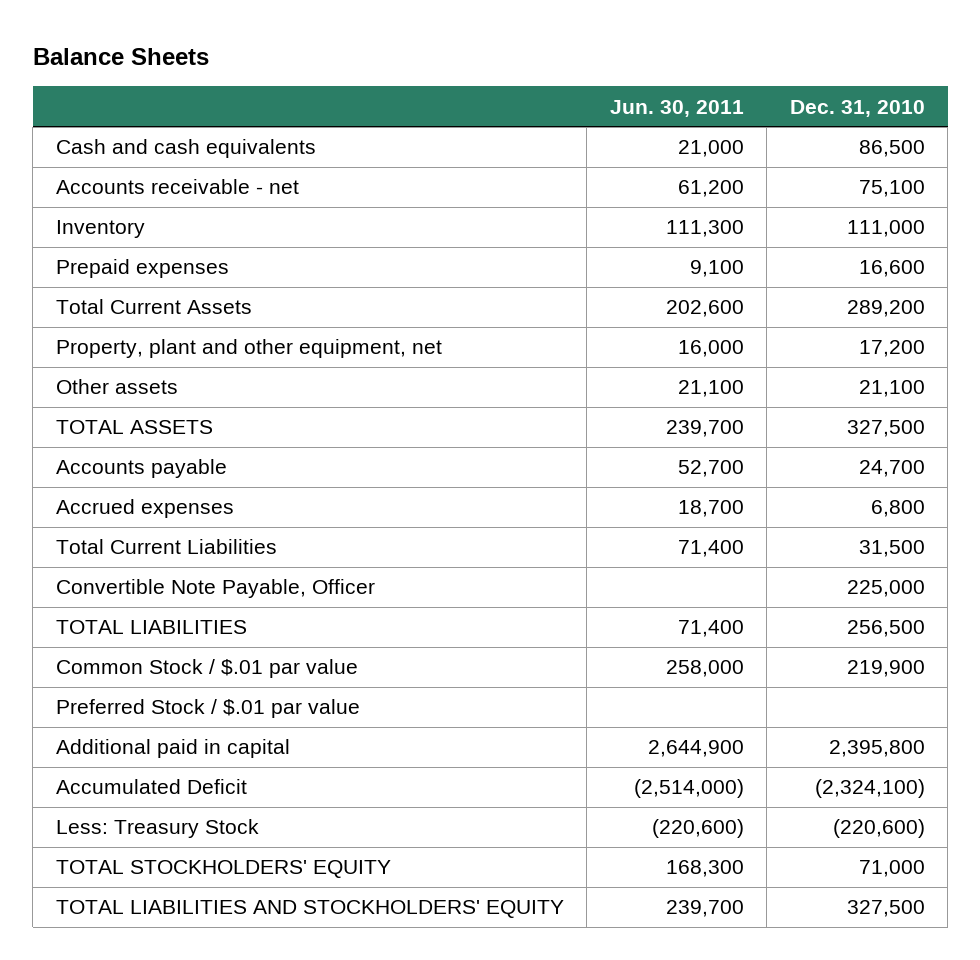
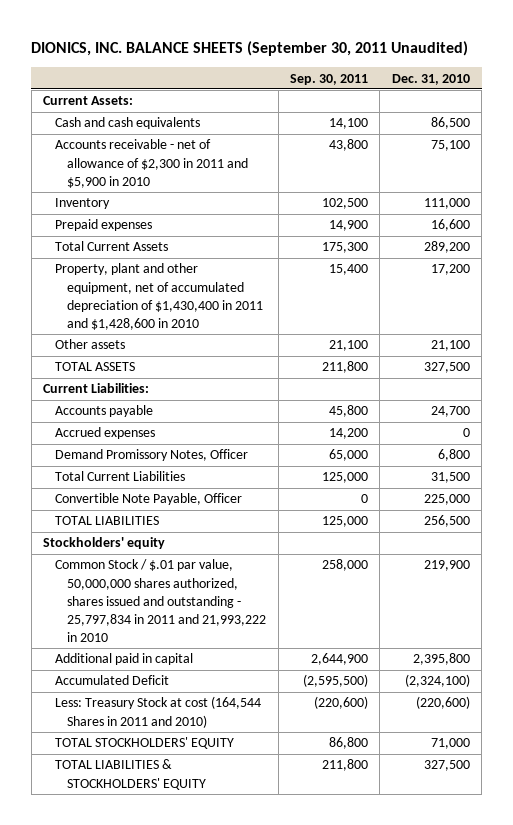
[32,48,209,66] Balance Sheets -> [31,41,469,57] DIONICS, INC. BALANCE SHEETS (September 30, 2011 Unaudited)
[609,99,744,117] Jun. 30, 2011 -> none
none -> [289,73,368,85] Sep. 30, 2011
none -> [43,96,134,106] Current Assets:
[55,179,299,195] Accounts receivable - net -> [55,139,249,188] Accounts receivable - net of allowance of $2,300 in 2011 and $5,900 in 2010
[55,339,442,359] Property, plant and other equipment, net -> [55,263,264,330] Property, plant and other equipment, net of accumulated depreciation of $1,430,400 in 2011 and $1,428,600 in 2010
none -> [43,383,150,394] Current Liabilities:
[870,500,925,518] 6,800 -> [462,428,470,438] 0
none -> [55,449,249,462] Demand Promissory Notes, Officer
[55,699,360,719] Preferred Stock / $.01 par value -> none
none -> [43,537,166,550] Stockholders' equity
[55,659,358,679] Common Stock / $.01 par value -> [55,559,267,643] Common Stock / $.01 par value, 50,000,000 shares authorized, shares issued and outstanding - 25,797,834 in 2011 and 21,993,222 in 2010
[55,819,259,839] Less: Treasury Stock -> [55,696,262,728] Less: Treasury Stock at cost (164,544 Shares in 2011 and 2010)
[55,900,564,919] TOTAL LIABILITIES AND STOCKHOLDERS' EQUITY -> [55,759,207,790] TOTAL LIABILITIES & STOCKHOLDERS' EQUITY

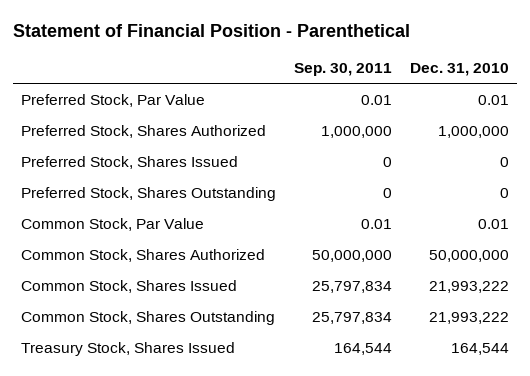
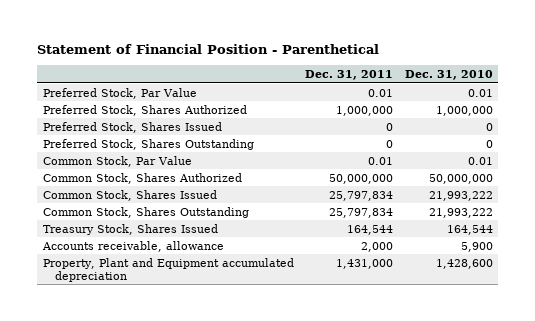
[294,63,393,77] Sep. 30, 2011 -> none
none -> [305,69,394,80] Dec. 31, 2011
none -> [41,240,224,252] Accounts receivable, allowance
none -> [42,257,294,282] Property, Plant and Equipment accumulated depreciation

